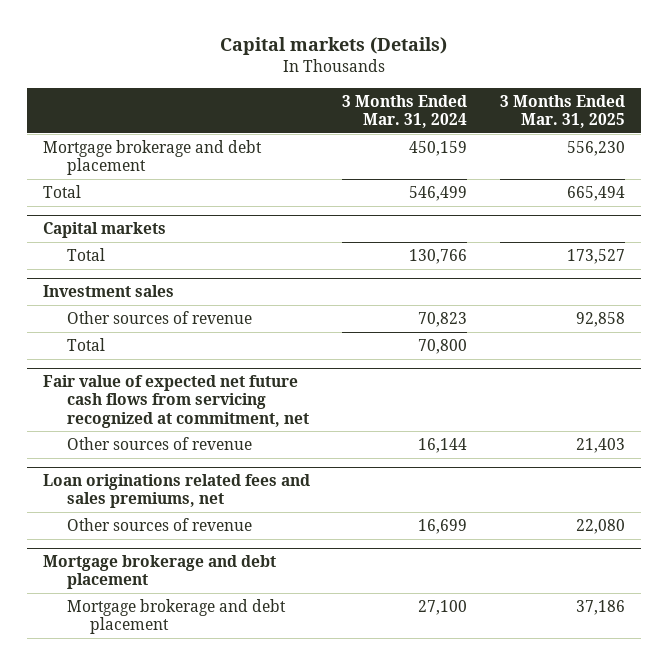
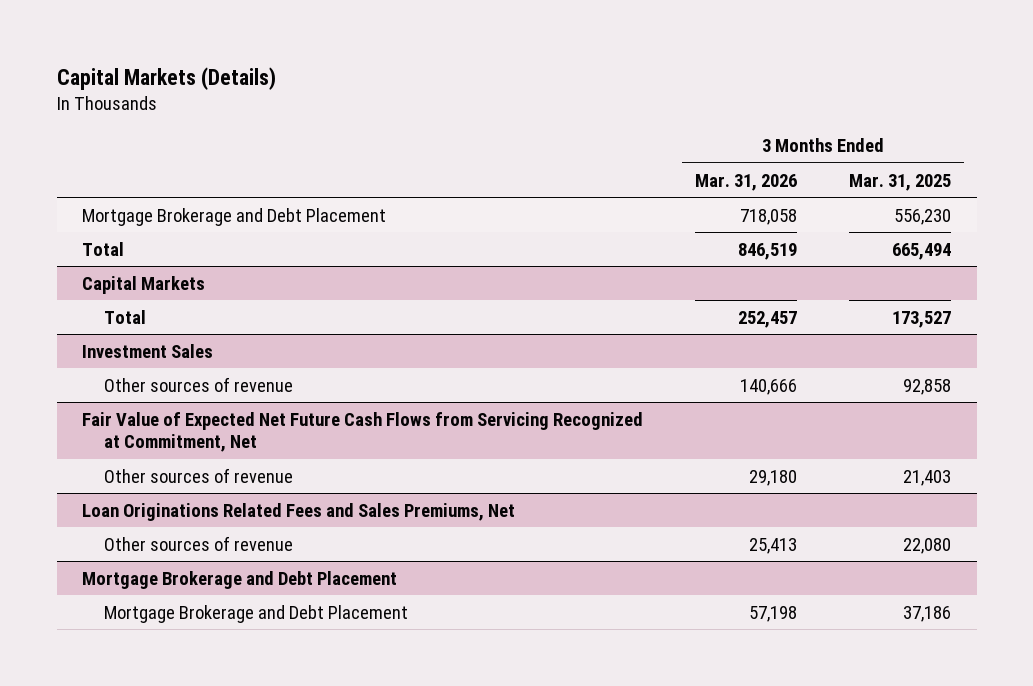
[219,37,447,56] Capital markets (Details) -> [56,67,276,91] Capital Markets (Details)
[342,94,468,129] 3 Months Ended Mar. 31, 2024 -> none
none -> [695,173,798,191] Mar. 31, 2026
[43,139,263,176] Mortgage brokerage and debt placement -> [82,207,387,226] Mortgage Brokerage and Debt Placement
[43,222,167,239] Capital markets -> [82,275,206,294] Capital Markets
[43,285,175,298] Investment sales -> [82,343,214,358] Investment Sales
[66,337,105,351] Total -> none
[43,375,309,428] Fair value of expected net future cash flows from servicing recognized at commitment, net -> [82,411,644,453] Fair Value of Expected Net Future Cash Flows from Servicing Recognized at Commitment, Net
[43,474,311,509] Loan originations related fees and sales premiums, net -> [82,502,516,521] Loan Originations Related Fees and Sales Premiums, Net
[43,555,277,590] Mortgage brokerage and debt placement -> [82,570,398,589] Mortgage Brokerage and Debt Placement
[66,598,286,635] Mortgage brokerage and debt placement -> [104,604,409,623] Mortgage Brokerage and Debt Placement

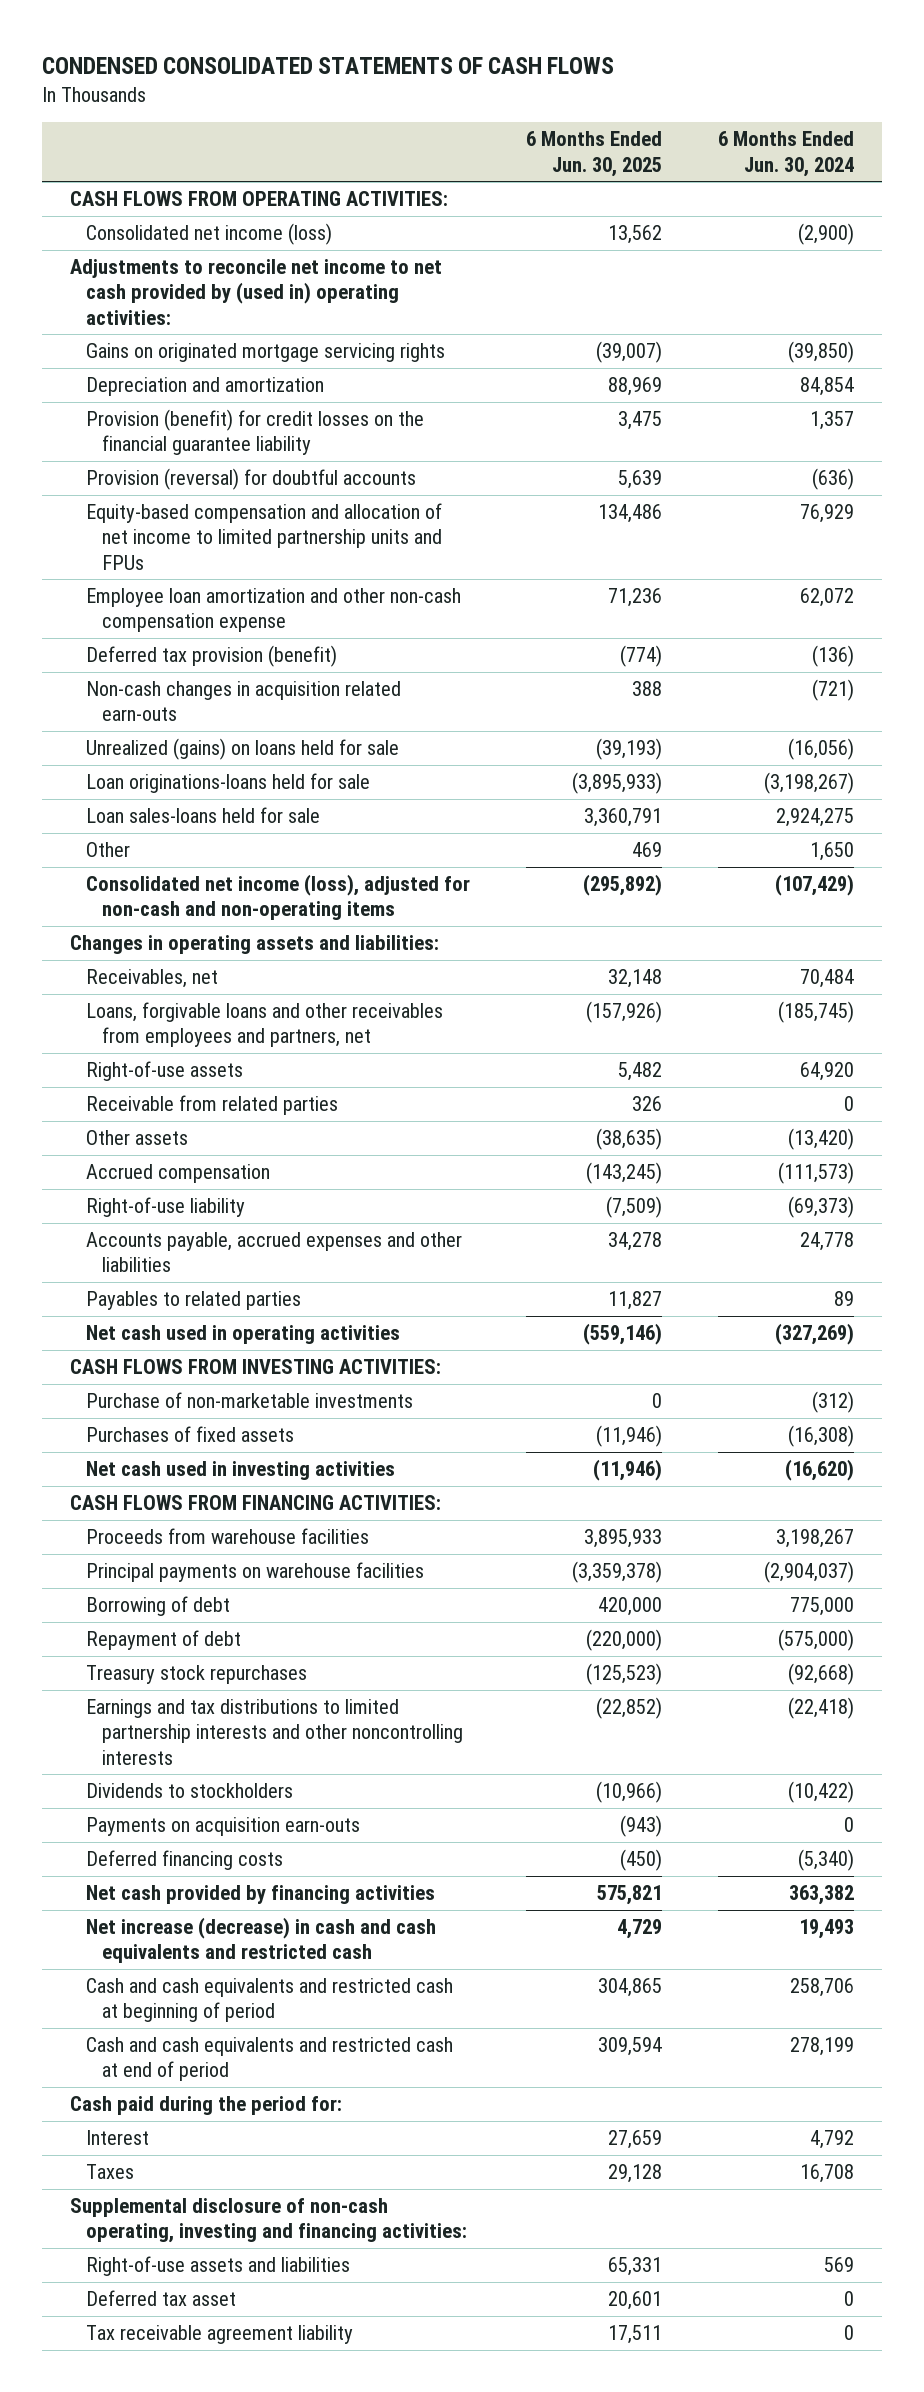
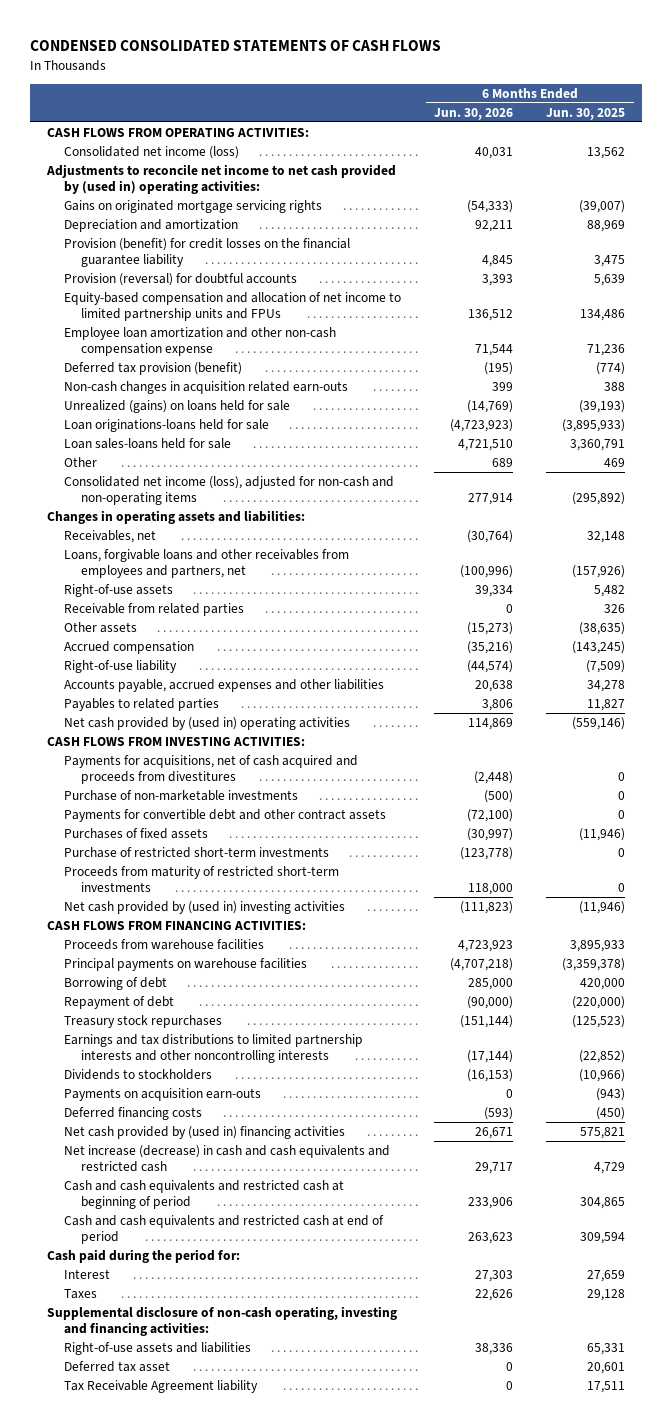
[717,131,854,177] 6 Months Ended Jun. 30, 2024 -> none
none -> [434,107,514,120] Jun. 30, 2026
[85,1325,400,1345] Net cash used in operating activities -> [64,717,351,731] Net cash provided by (used in) operating activities
none -> [64,755,359,784] Payments for acquisitions, net of cash acquired and proceeds from divestitures
none -> [64,809,387,823] Payments for convertible debt and other contract assets
none -> [64,847,330,859] Purchase of restricted short-term investments
none -> [64,866,340,892] Proceeds from maturity of restricted short-term investments
[85,1461,395,1481] Net cash used in investing activities -> [64,901,346,915] Net cash provided by (used in) investing activities
[85,1885,435,1905] Net cash provided by financing activities -> [64,1126,346,1140] Net cash provided by (used in) financing activities
[85,2325,353,2345] Tax receivable agreement liability -> [64,1380,259,1394] Tax Receivable Agreement liability

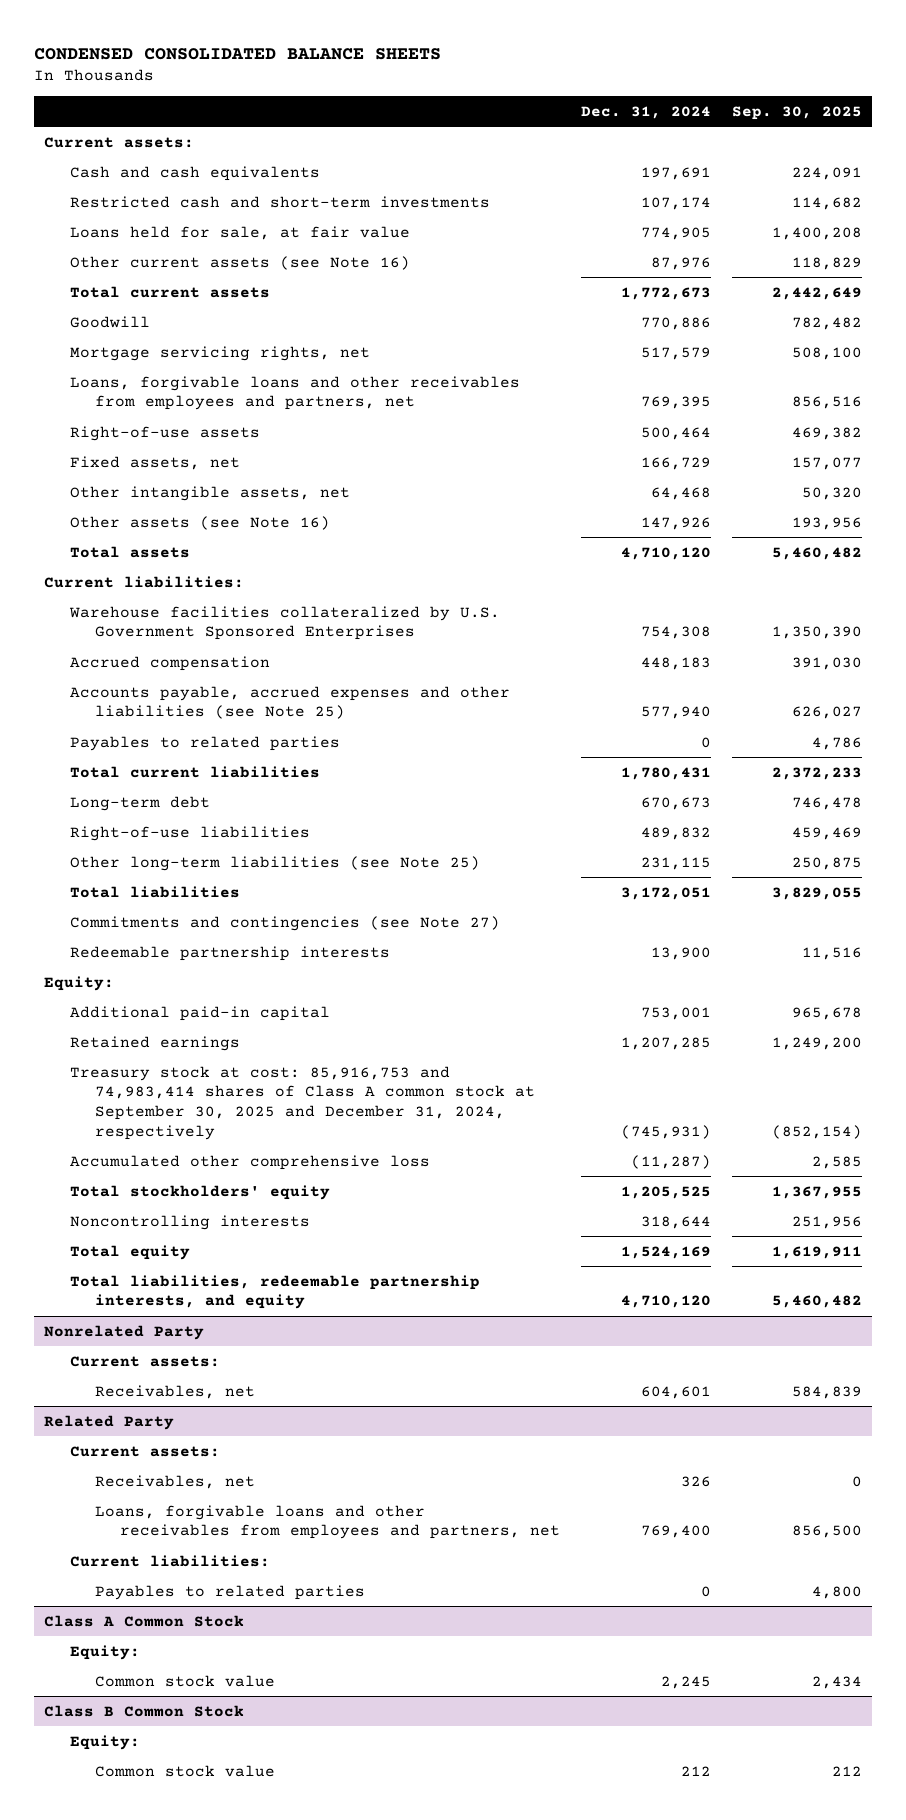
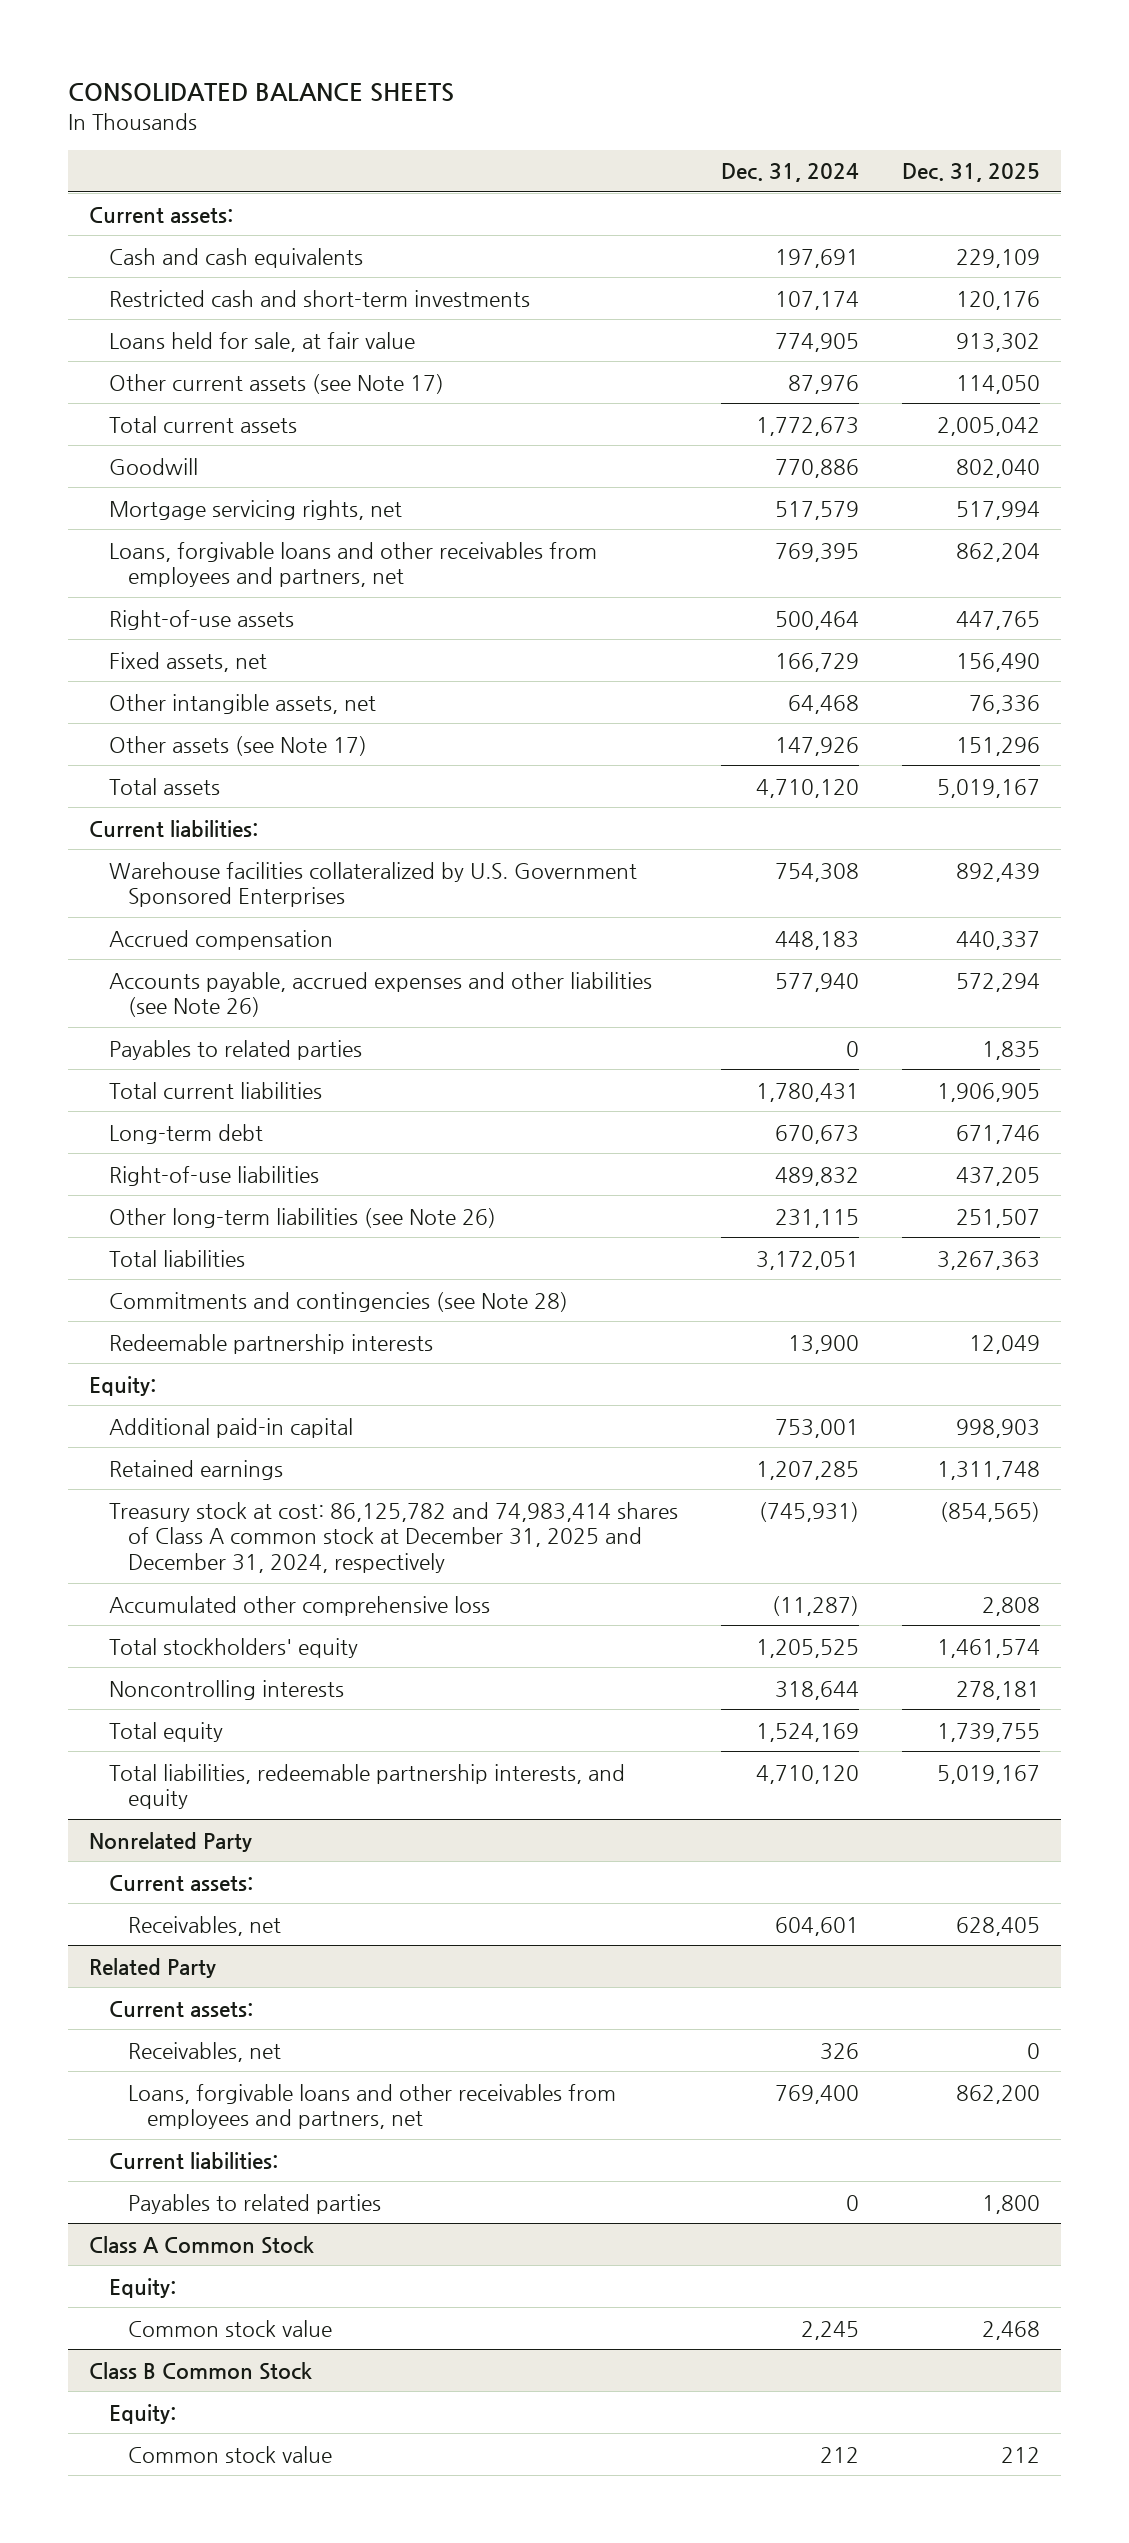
[33,47,441,60] CONDENSED CONSOLIDATED BALANCE SHEETS -> [67,83,454,103] CONSOLIDATED BALANCE SHEETS
[732,105,863,120] Sep. 30, 2025 -> none
none -> [901,163,1040,183] Dec. 31, 2025
[69,255,410,270] Other current assets (see Note 16) -> [108,373,444,394] Other current assets (see Note 17)
[69,515,330,530] Other assets (see Note 16) -> [108,735,367,756] Other assets (see Note 17)
[69,685,510,720] Accounts payable, accrued expenses and other liabilities (see Note 25) -> [108,971,652,1018] Accounts payable, accrued expenses and other liabilities (see Note 26)
[69,855,480,871] Other long-term liabilities (see Note 25) -> [108,1207,496,1228] Other long-term liabilities (see Note 26)
[69,915,500,931] Commitments and contingencies (see Note 27) -> [108,1291,568,1312] Commitments and contingencies (see Note 28)
[69,1065,536,1140] Treasury stock at cost: 85,916,753 and 74,983,414 shares of Class A common stock at September 30, 2025 and December 31, 2024, respectively -> [108,1501,678,1574] Treasury stock at cost: 86,125,782 and 74,983,414 shares of Class A common stock at December 31, 2025 and December 31, 2024, respectively

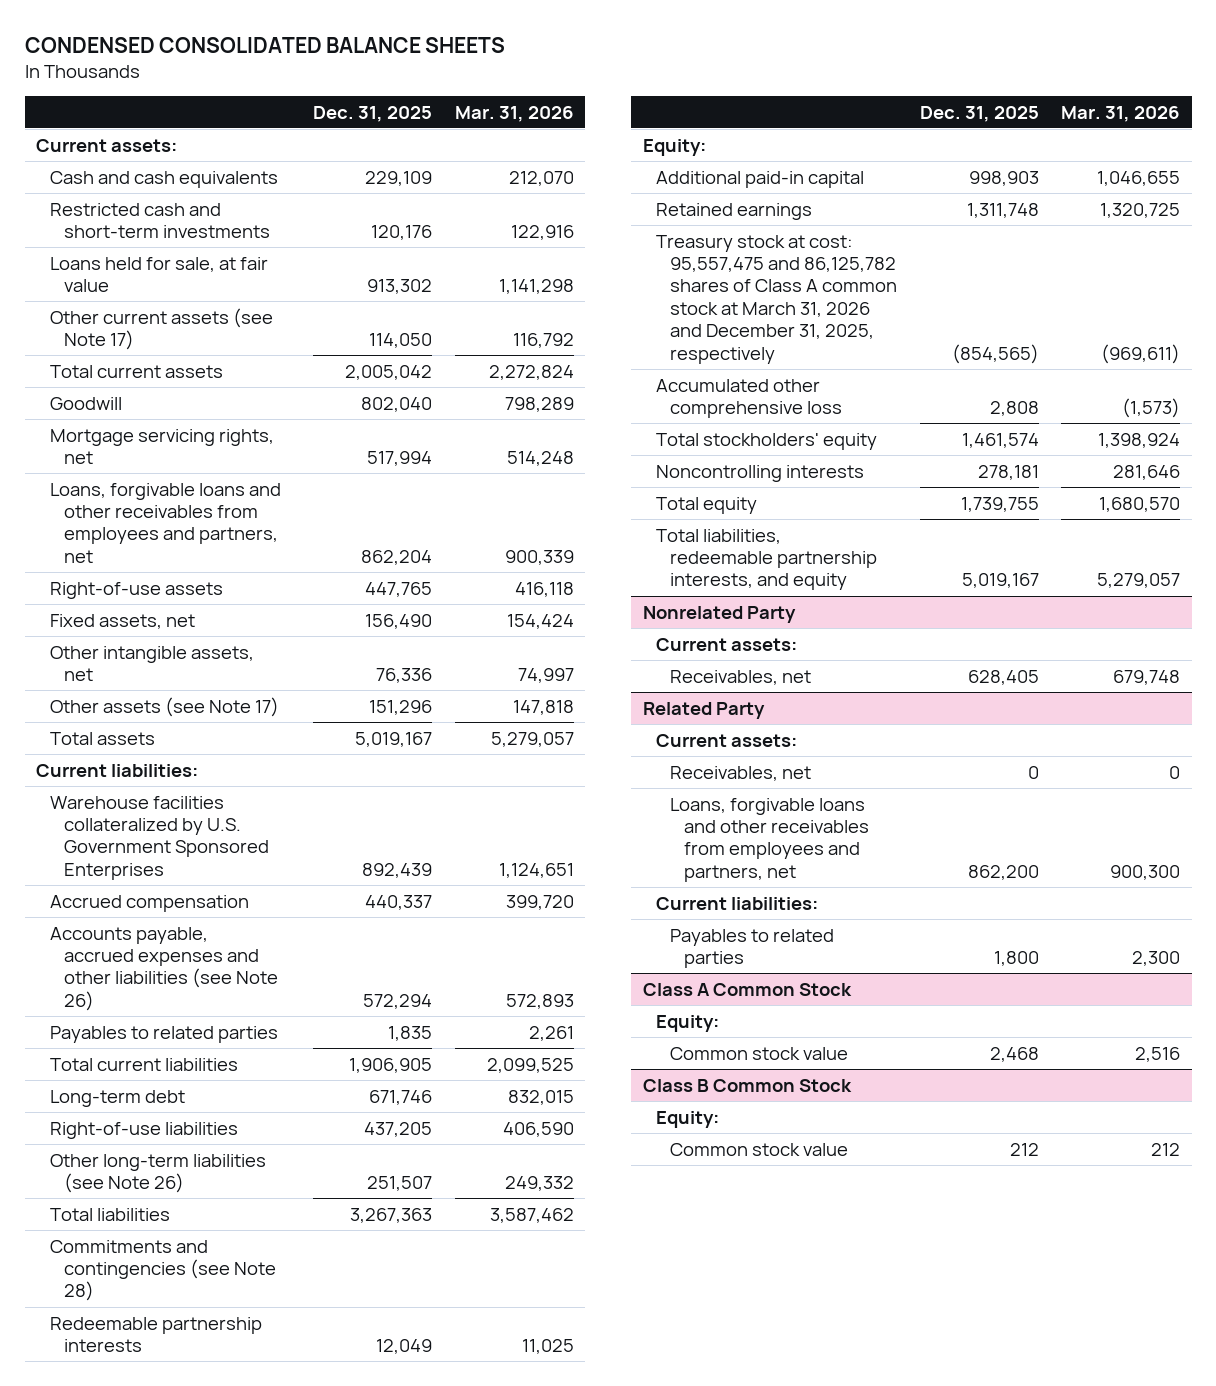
[67,83,454,103] CONSOLIDATED BALANCE SHEETS -> [24,37,505,54] CONDENSED CONSOLIDATED BALANCE SHEETS
[720,163,859,183] Dec. 31, 2024 -> none
none -> [454,105,574,122] Mar. 31, 2026
[108,1501,678,1574] Treasury stock at cost: 86,125,782 and 74,983,414 shares of Class A common stock at December 31, 2025 and December 31, 2024, respectively -> [656,234,898,364] Treasury stock at cost: 95,557,475 and 86,125,782 shares of Class A common stock at March 31, 2026 and December 31, 2025, respectively

